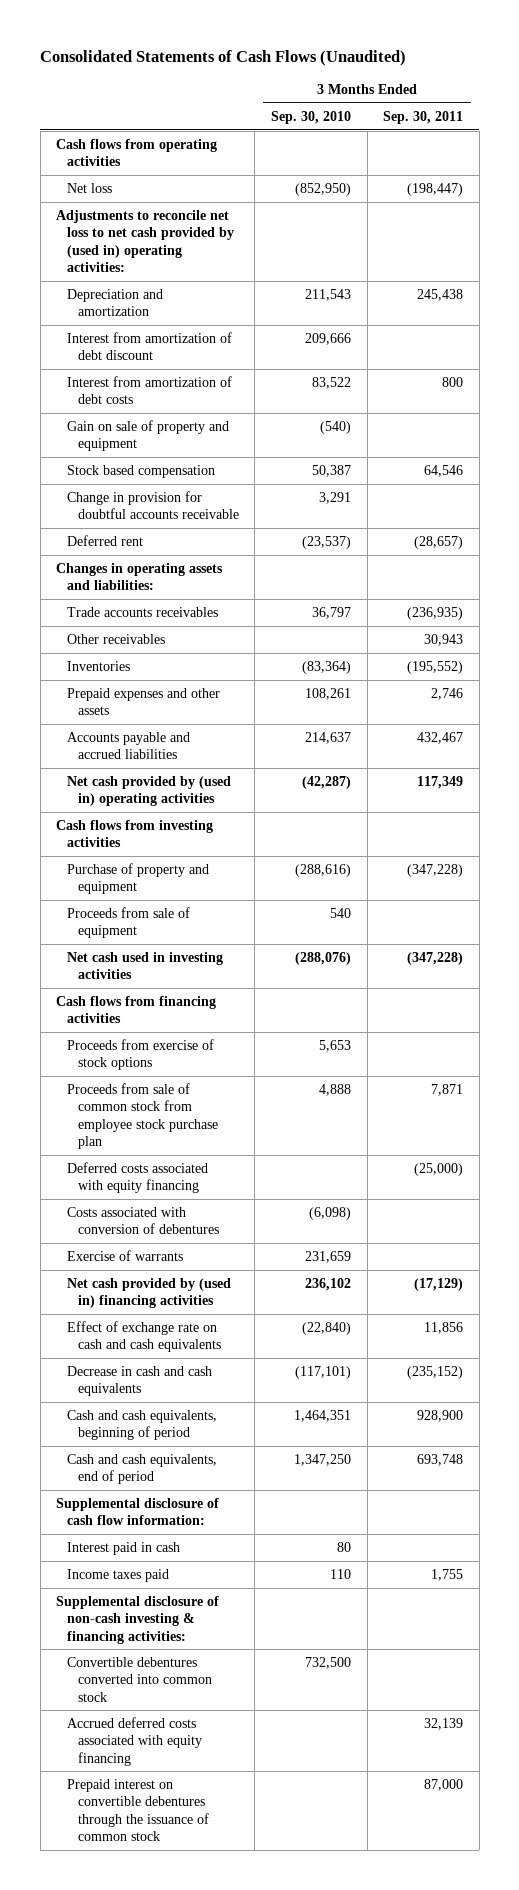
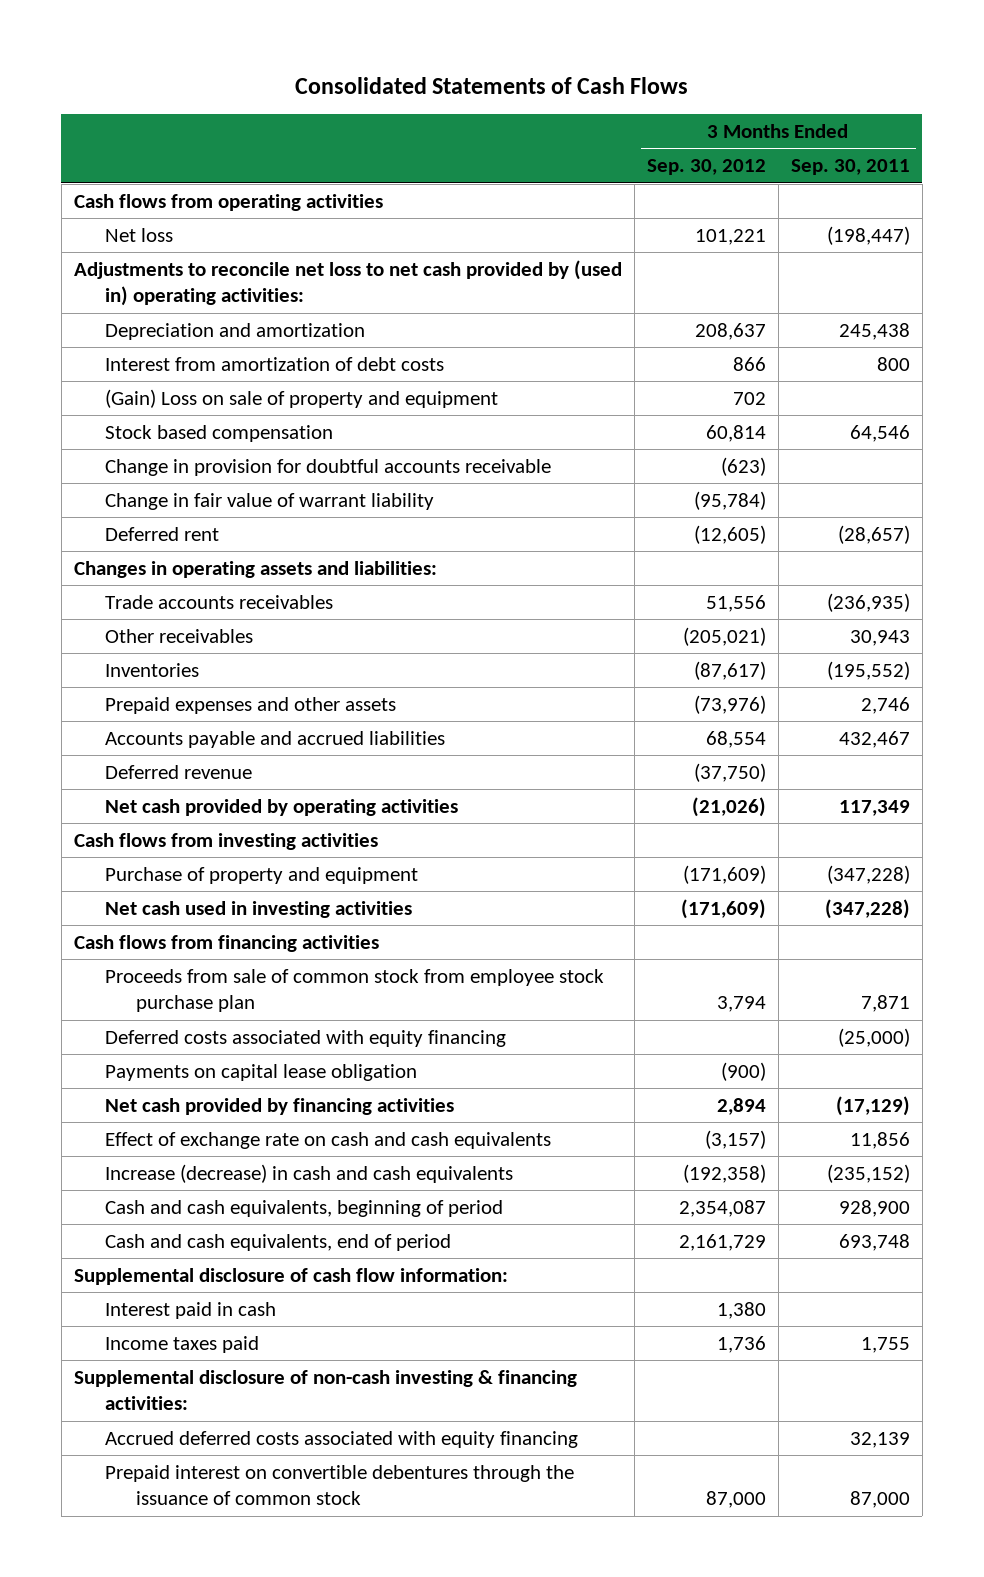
[40,50,407,67] Consolidated Statements of Cash Flows (Unaudited) -> [294,76,688,94] Consolidated Statements of Cash Flows
[271,110,352,124] Sep. 30, 2010 -> none
none -> [646,159,766,176] Sep. 30, 2012
[66,331,232,361] Interest from amortization of debt discount -> none
[66,419,229,452] Gain on sale of property and equipment -> [104,388,498,408] (Gain) Loss on sale of property and equipment
none -> [104,492,434,510] Change in fair value of warrant liability
none -> [104,764,252,779] Deferred revenue
[66,775,231,807] Net cash provided by (used in) operating activities -> [104,798,458,816] Net cash provided by operating activities
[66,906,190,939] Proceeds from sale of equipment -> none
[66,1038,214,1071] Proceeds from exercise of stock options -> none
[66,1206,219,1235] Costs associated with conversion of debentures -> none
[66,1249,183,1261] Exercise of warrants -> none
none -> [104,1063,417,1081] Payments on capital lease obligation
[66,1277,231,1309] Net cash provided by (used in) financing activities -> [104,1097,454,1115] Net cash provided by financing activities
[66,1365,212,1397] Decrease in cash and cash equivalents -> [104,1163,513,1183] Increase (decrease) in cash and cash equivalents
[66,1656,212,1702] Convertible debentures converted into common stock -> none

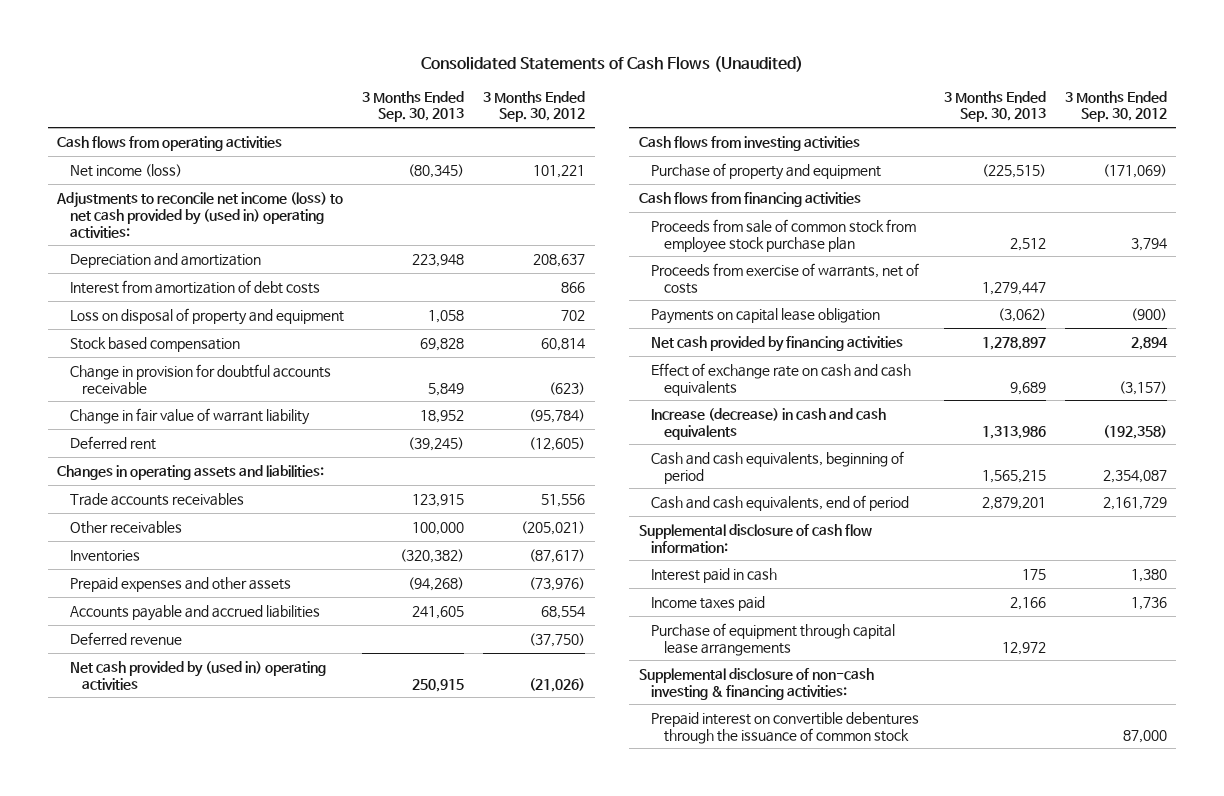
[294,76,688,94] Consolidated Statements of Cash Flows -> [420,56,803,73] Consolidated Statements of Cash Flows (Unaudited)
[790,159,910,176] Sep. 30, 2011 -> none
none -> [362,90,465,123] 3 Months Ended Sep. 30, 2013
[104,227,173,242] Net loss -> [69,163,182,177] Net income (loss)
[73,259,622,307] Adjustments to reconcile net loss to net cash provided by (used in) operating activities: -> [56,191,344,238] Adjustments to reconcile net income (loss) to net cash provided by (used in) operating activities:
[104,388,498,408] (Gain) Loss on sale of property and equipment -> [69,307,344,325] Loss on disposal of property and equipment
[104,798,458,816] Net cash provided by operating activities -> [69,660,326,690] Net cash provided by (used in) operating activities
[104,900,412,918] Net cash used in investing activities -> none
[682,864,766,884] (171,609) -> [1102,163,1167,178] (171,069)
[104,1029,506,1047] Deferred costs associated with equity financing -> none
none -> [651,262,920,294] Proceeds from exercise of warrants, net of costs
none -> [651,622,896,656] Purchase of equipment through capital lease arrangements
[104,1430,578,1448] Accrued deferred costs associated with equity financing -> none

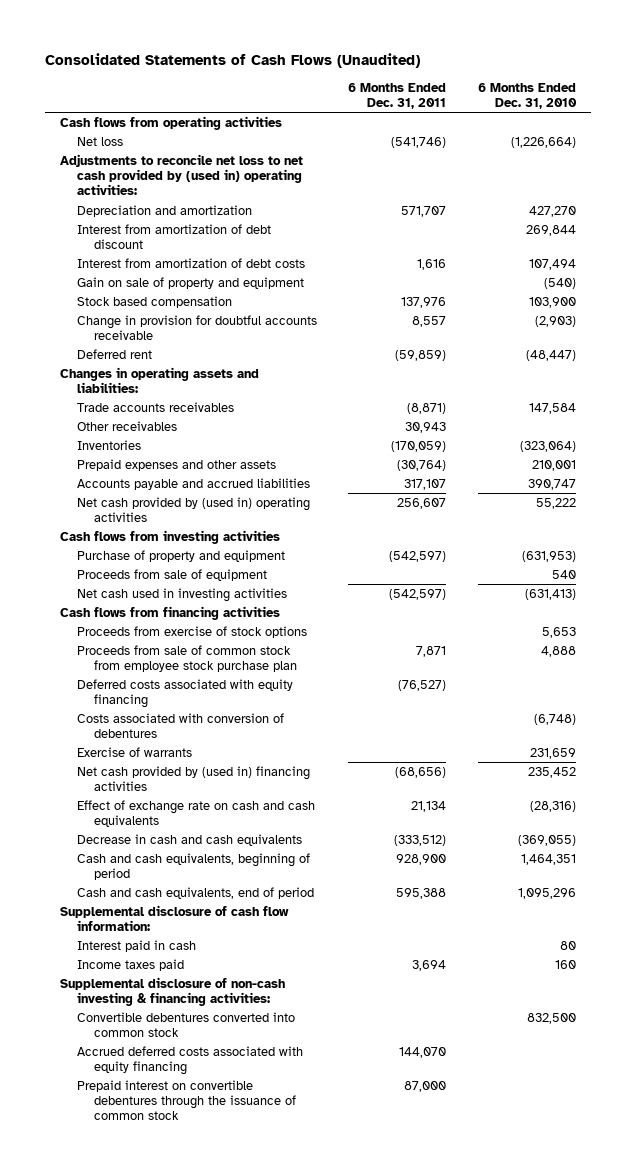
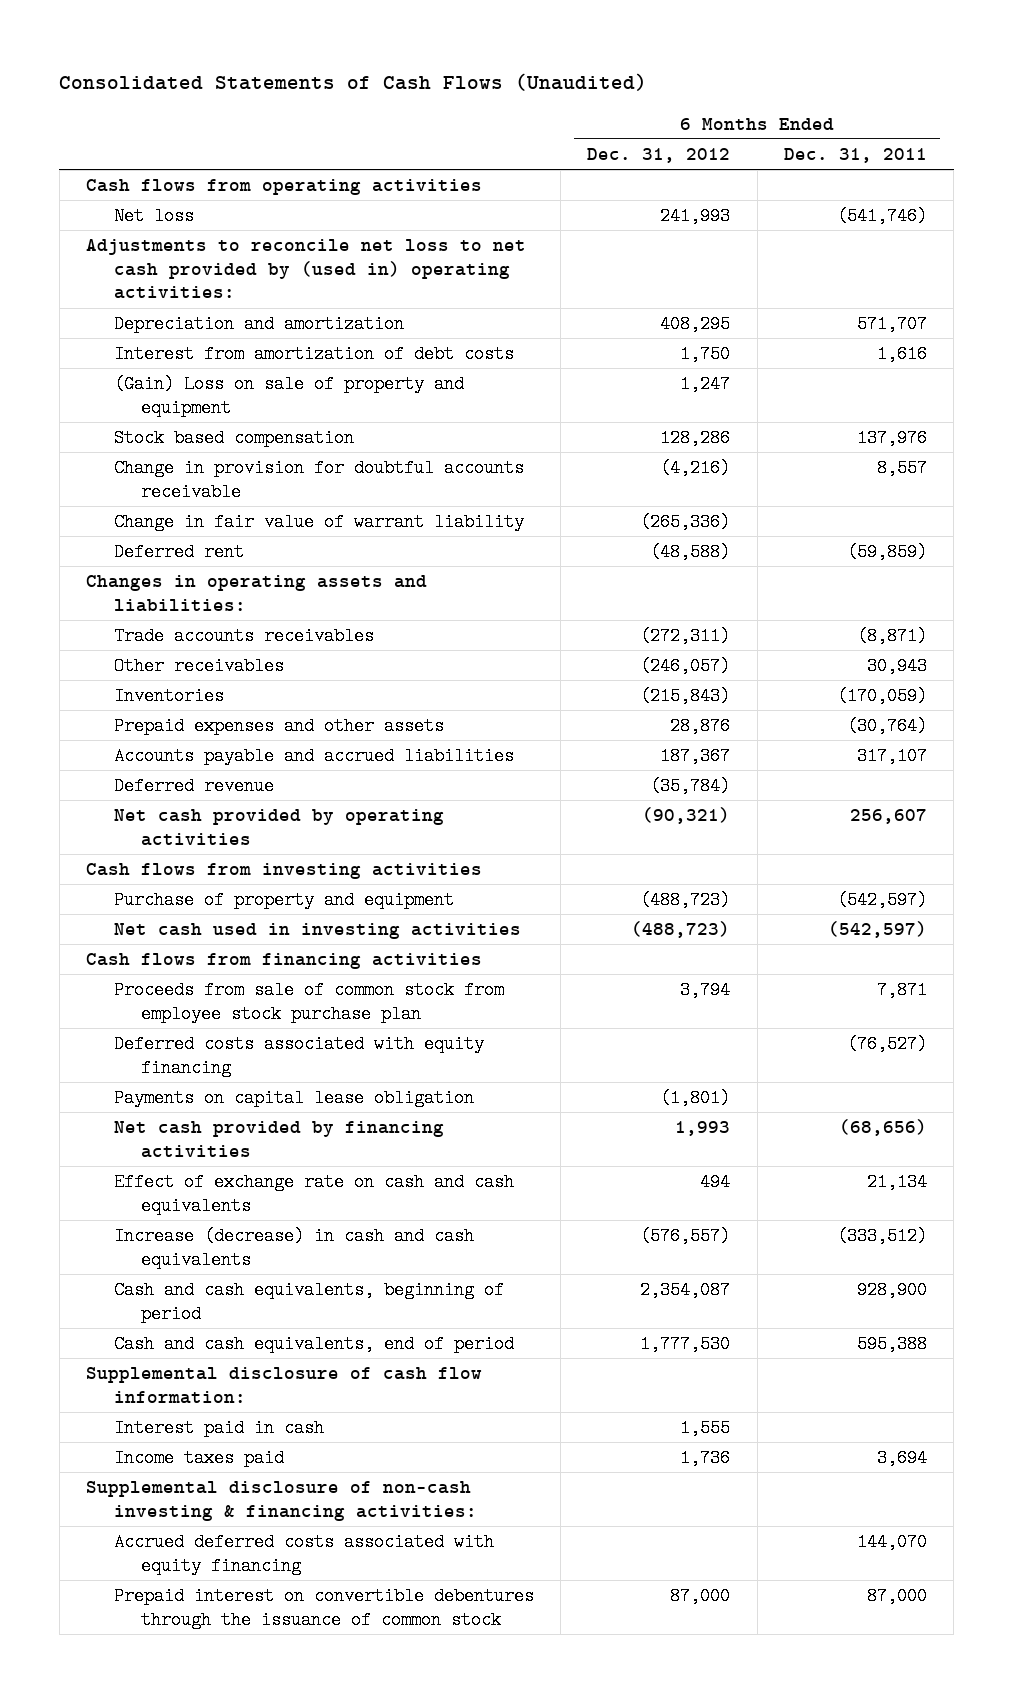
[477,82,577,110] 6 Months Ended Dec. 31, 2010 -> none
none -> [587,147,731,163] Dec. 31, 2012
[77,224,272,250] Interest from amortization of debt discount -> none
[77,277,305,290] Gain on sale of property and equipment -> [113,375,464,417] (Gain) Loss on sale of property and equipment
none -> [113,513,524,532] Change in fair value of warrant liability
none -> [113,777,274,796] Deferred revenue
[77,497,311,523] Net cash provided by (used in) operating activities -> [113,809,444,846] Net cash provided by operating activities
[77,569,268,582] Proceeds from sale of equipment -> none
[77,626,308,639] Proceeds from exercise of stock options -> none
[77,713,285,739] Costs associated with conversion of debentures -> none
[77,747,193,758] Exercise of warrants -> none
none -> [113,1089,474,1108] Payments on capital lease obligation
[77,766,311,792] Net cash provided by (used in) financing activities -> [113,1121,444,1158] Net cash provided by financing activities
[77,834,303,847] Decrease in cash and cash equivalents -> [113,1227,474,1269] Increase (decrease) in cash and cash equivalents
[77,1012,296,1038] Convertible debentures converted into common stock -> none

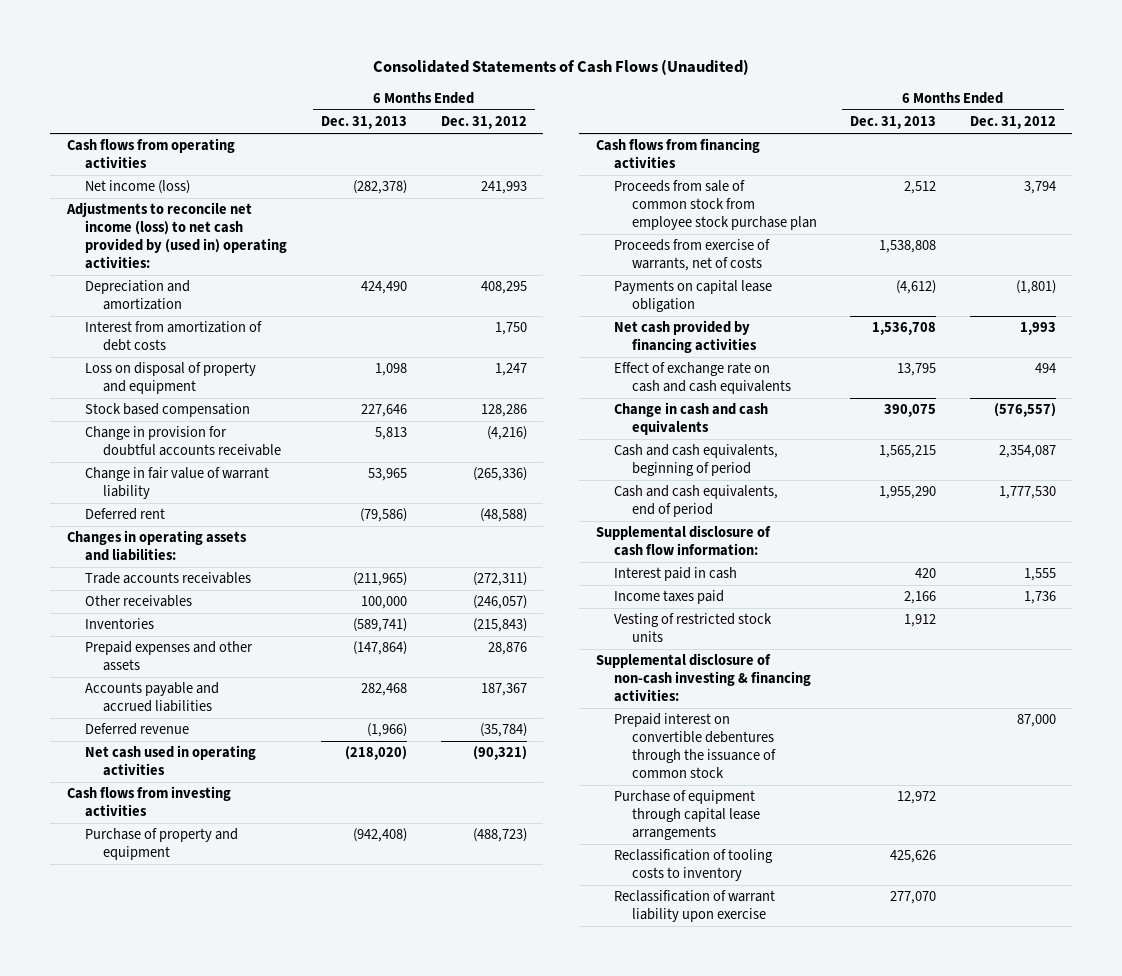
[783,147,927,163] Dec. 31, 2011 -> none
none -> [321,116,408,130] Dec. 31, 2013
[113,207,194,226] Net loss -> [84,180,190,195] Net income (loss)
[86,239,527,300] Adjustments to reconcile net loss to net cash provided by (used in) operating activities: -> [65,202,287,270] Adjustments to reconcile net income (loss) to net cash provided by (used in) operating activities:
[113,375,464,417] (Gain) Loss on sale of property and equipment -> [84,362,256,395] Loss on disposal of property and equipment
[113,809,444,846] Net cash provided by operating activities -> [84,745,256,777] Net cash used in operating activities
[113,923,521,940] Net cash used in investing activities -> none
[113,1035,484,1077] Deferred costs associated with equity financing -> none
none -> [613,239,770,272] Proceeds from exercise of warrants, net of costs
[113,1227,474,1269] Increase (decrease) in cash and cash equivalents -> [613,402,768,436] Change in cash and cash equivalents
none -> [613,613,772,643] Vesting of restricted stock units
[113,1533,494,1575] Accrued deferred costs associated with equity financing -> none
none -> [613,790,760,841] Purchase of equipment through capital lease arrangements
none -> [613,849,773,882] Reclassification of tooling costs to inventory
none -> [613,890,775,923] Reclassification of warrant liability upon exercise

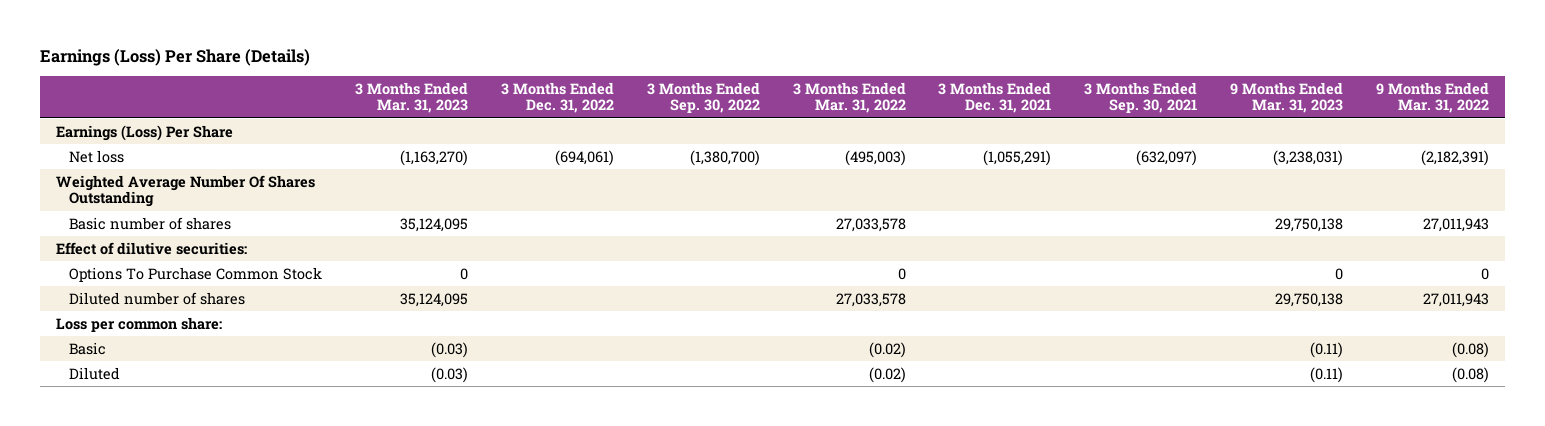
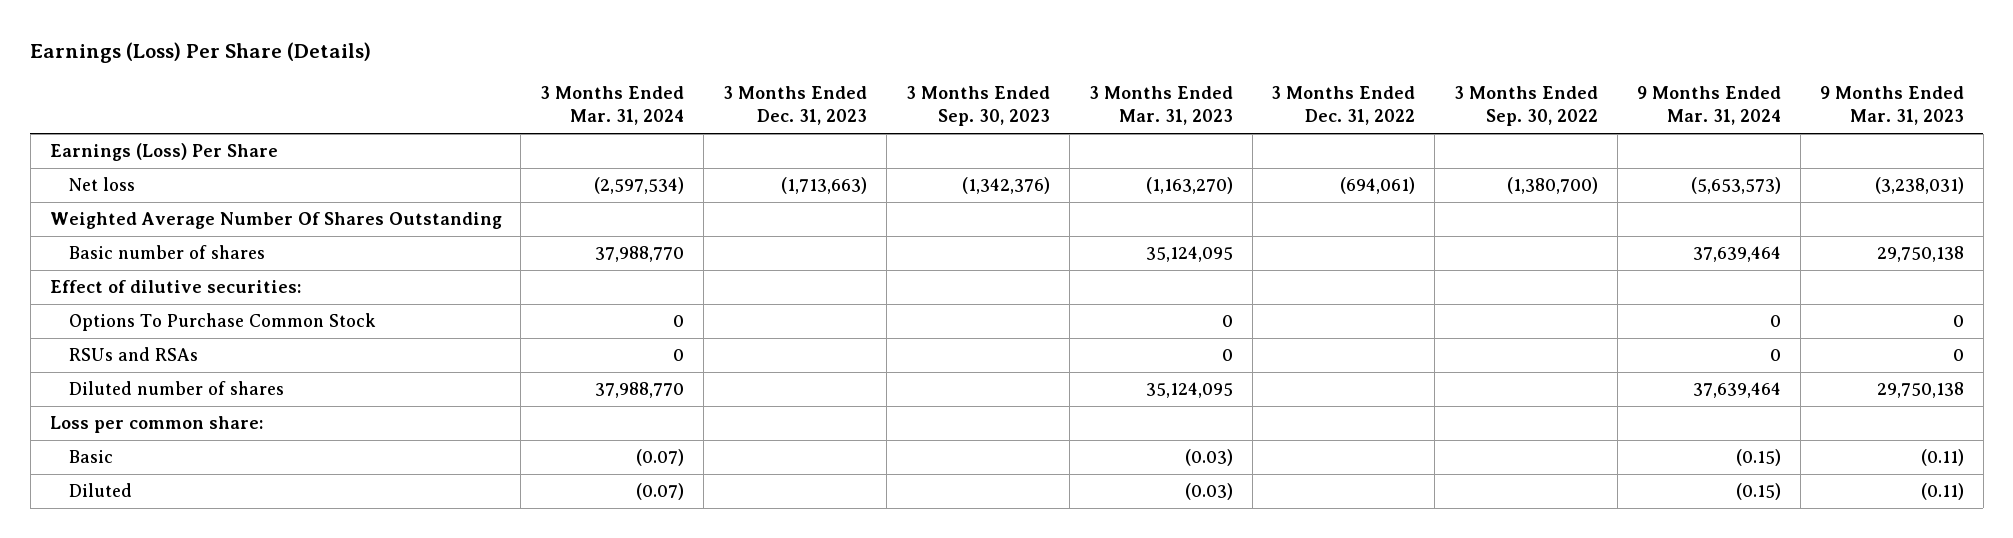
[792,81,906,114] 3 Months Ended Mar. 31, 2022 -> none
[938,81,1052,114] 3 Months Ended Dec. 31, 2021 -> none
[1084,81,1198,114] 3 Months Ended Sep. 30, 2021 -> none
[1375,81,1489,114] 9 Months Ended Mar. 31, 2022 -> none
none -> [540,86,685,126] 3 Months Ended Mar. 31, 2024
none -> [723,86,868,126] 3 Months Ended Dec. 31, 2023
none -> [905,86,1050,127] 3 Months Ended Sep. 30, 2023
none -> [1637,86,1782,126] 9 Months Ended Mar. 31, 2024
none -> [69,347,199,362] RSUs and RSAs

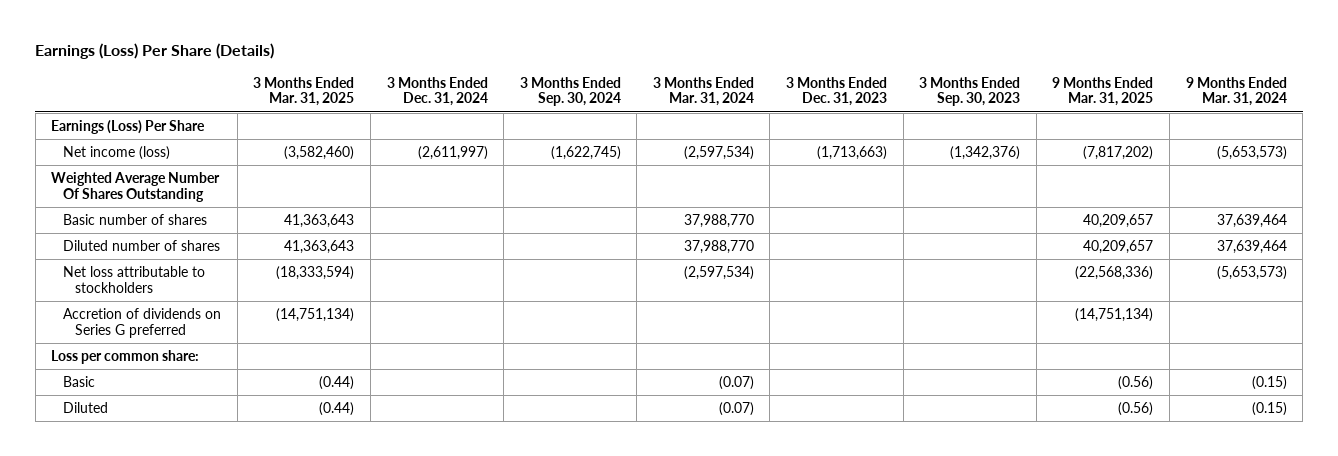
[1088,86,1233,126] 3 Months Ended Mar. 31, 2023 -> none
[1271,86,1416,126] 3 Months Ended Dec. 31, 2022 -> none
[1454,86,1599,127] 3 Months Ended Sep. 30, 2022 -> none
[1819,86,1964,126] 9 Months Ended Mar. 31, 2023 -> none
none -> [253,76,355,107] 3 Months Ended Mar. 31, 2025
none -> [386,76,488,107] 3 Months Ended Dec. 31, 2024
none -> [519,76,621,107] 3 Months Ended Sep. 30, 2024
none -> [1052,76,1154,107] 9 Months Ended Mar. 31, 2025
[69,177,136,192] Net loss -> [63,145,171,160] Net income (loss)
[49,280,301,294] Effect of dilutive securities: -> none
[69,313,377,332] Options To Purchase Common Stock -> none
[69,347,199,362] RSUs and RSAs -> none
none -> [63,265,206,293] Net loss attributable to stockholders
none -> [63,307,222,338] Accretion of dividends on Series G preferred

